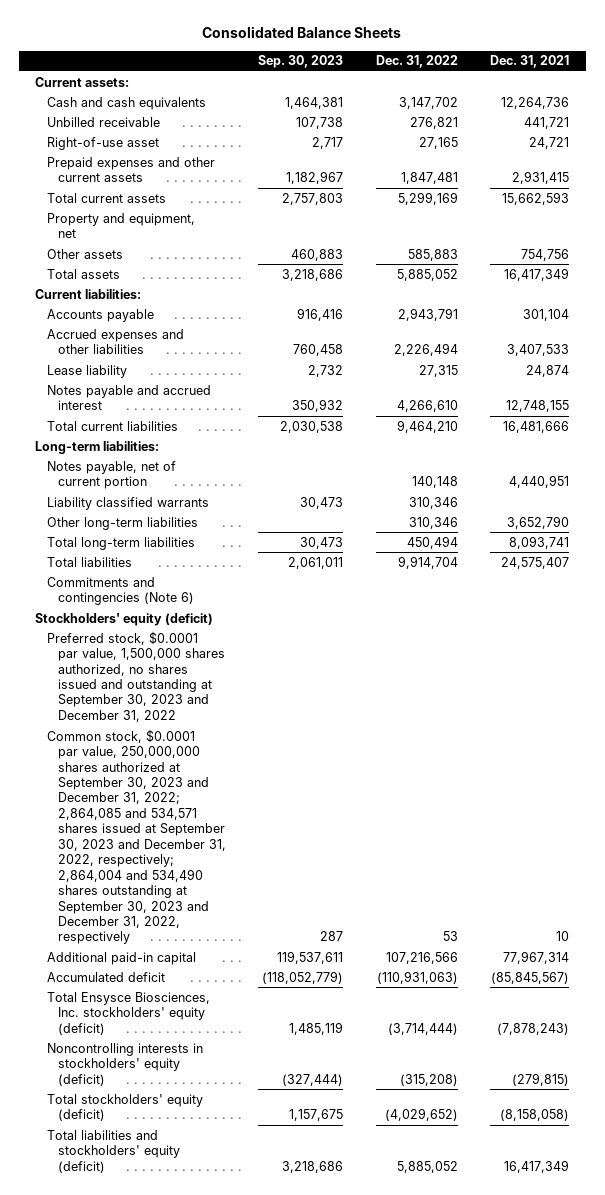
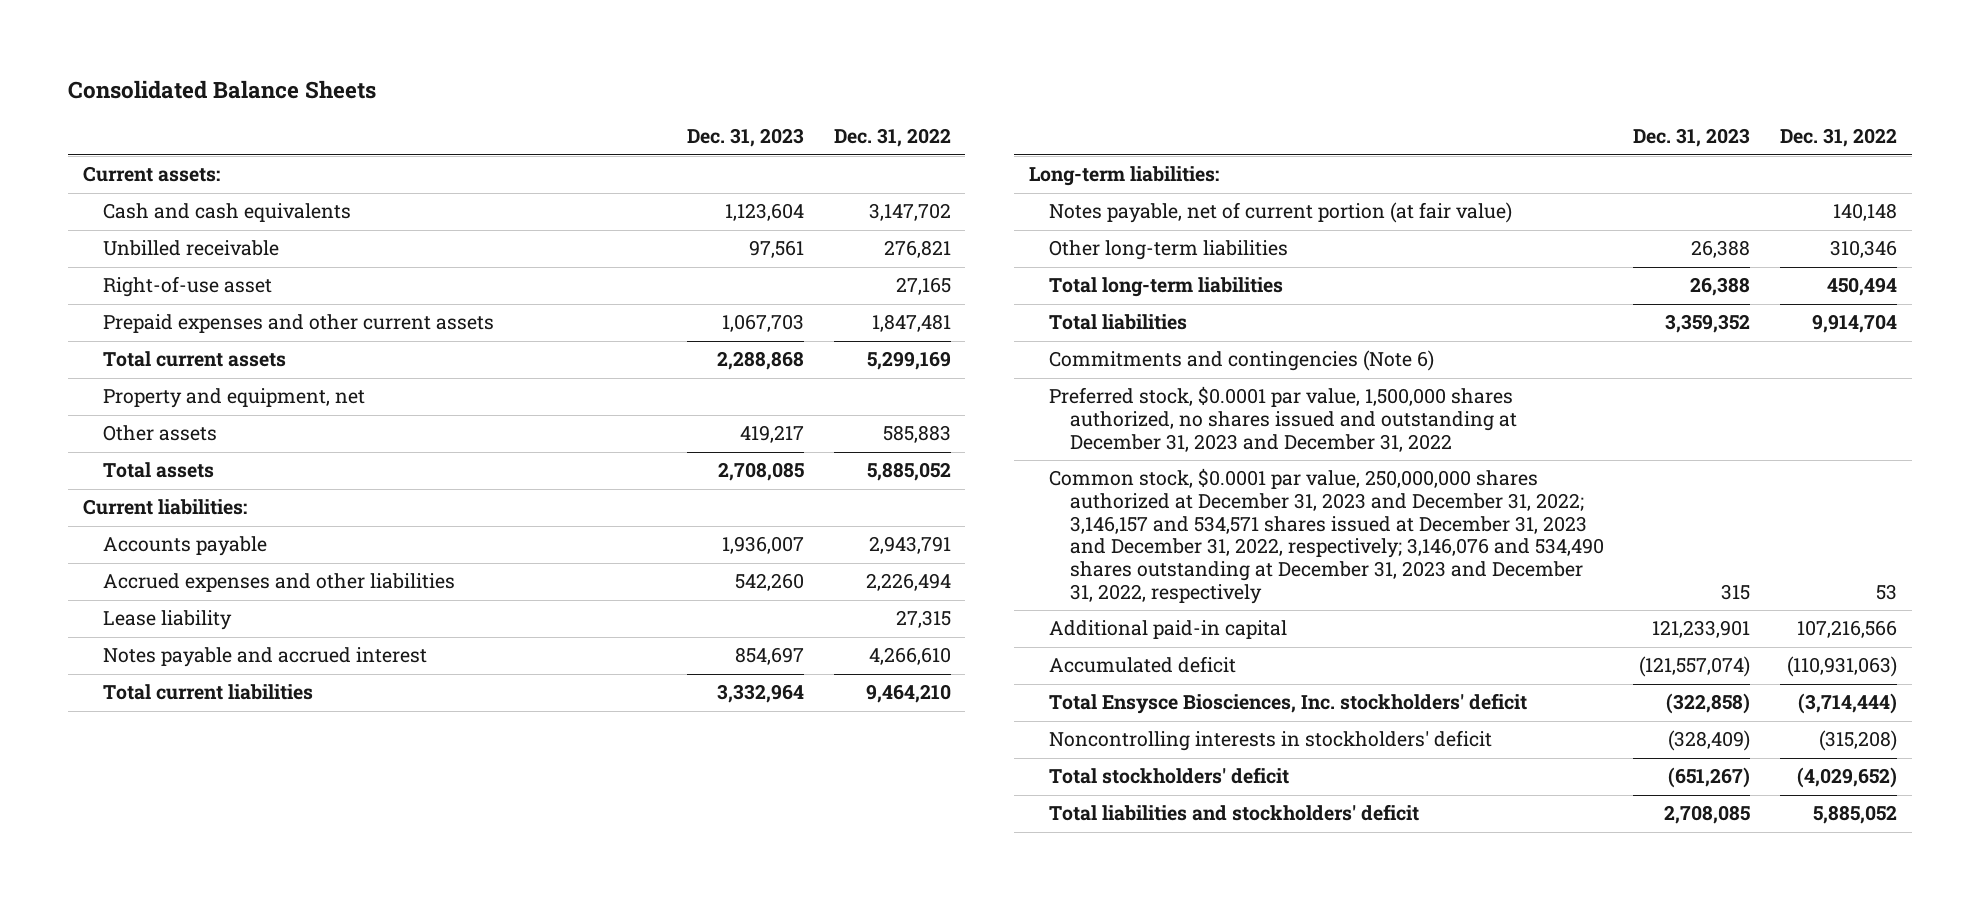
[258,55,344,69] Sep. 30, 2023 -> none
[490,55,570,69] Dec. 31, 2021 -> none
none -> [687,128,805,148] Dec. 31, 2023
[46,496,209,510] Liability classified warrants -> none
[46,460,176,490] Notes payable, net of current portion -> [1049,202,1513,224] Notes payable, net of current portion (at fair value)
[35,612,214,626] Stockholders' equity (deficit) -> none
[46,630,225,722] Preferred stock, $0.0001 par value, 1,500,000 shares authorized, no shares issued and outstanding at September 30, 2023 and December 31, 2022 -> [1049,386,1517,452] Preferred stock, $0.0001 par value, 1,500,000 shares authorized, no shares issued and outstanding at December 31, 2023 and December 31, 2022
[46,728,226,945] Common stock, $0.0001 par value, 250,000,000 shares authorized at September 30, 2023 and December 31, 2022; 2,864,085 and 534,571 shares issued at September 30, 2023 and December 31, 2022, respectively; 2,864,004 and 534,490 shares outstanding at September 30, 2023 and December 31, 2022, respectively -> [1049,468,1604,604] Common stock, $0.0001 par value, 250,000,000 shares authorized at December 31, 2023 and December 31, 2022; 3,146,157 and 534,571 shares issued at December 31, 2023 and December 31, 2022, respectively; 3,146,076 and 534,490 shares outstanding at December 31, 2023 and December 31, 2022, respectively
[46,991,210,1035] Total Ensysce Biosciences, Inc. stockholders' equity (deficit) -> [1049,693,1528,715] Total Ensysce Biosciences, Inc. stockholders' deficit
[46,1042,203,1086] Noncontrolling interests in stockholders' equity (deficit) -> [1049,730,1493,752] Noncontrolling interests in stockholders' deficit
[46,1093,203,1122] Total stockholders' equity (deficit) -> [1049,767,1290,785] Total stockholders' deficit
[46,1129,180,1173] Total liabilities and stockholders' equity (deficit) -> [1049,804,1420,822] Total liabilities and stockholders' deficit

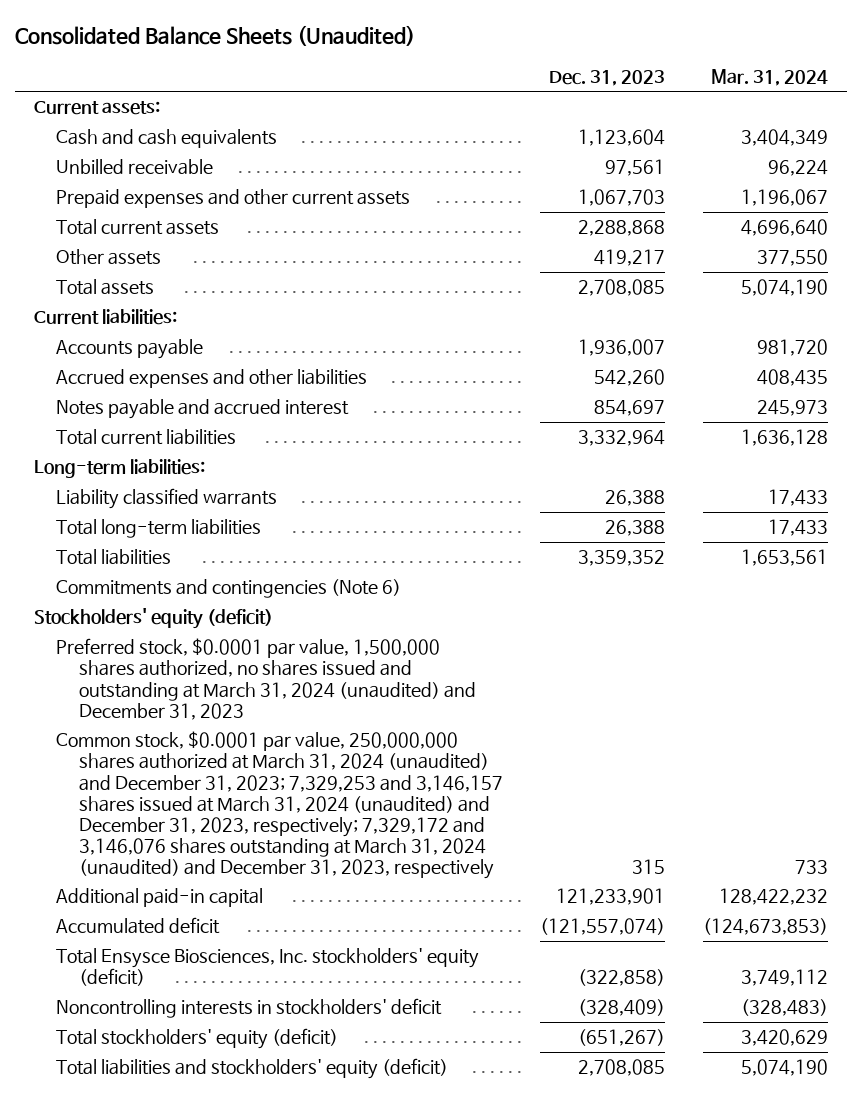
[67,80,376,100] Consolidated Balance Sheets -> [15,25,416,47] Consolidated Balance Sheets (Unaudited)
[833,128,951,148] Dec. 31, 2022 -> none
none -> [710,68,828,86] Mar. 31, 2024
[103,276,273,298] Right-of-use asset -> none
[103,388,366,409] Property and equipment, net -> none
[103,610,233,631] Lease liability -> none
[1049,202,1513,224] Notes payable, net of current portion (at fair value) -> none
[1049,240,1289,261] Other long-term liabilities -> [56,488,278,510] Liability classified warrants
none -> [33,608,273,630] Stockholders' equity (deficit)
[1049,386,1517,452] Preferred stock, $0.0001 par value, 1,500,000 shares authorized, no shares issued and outstanding at December 31, 2023 and December 31, 2022 -> [56,638,476,720] Preferred stock, $0.0001 par value, 1,500,000 shares authorized, no shares issued and outstanding at March 31, 2024 (unaudited) and December 31, 2023
[1049,468,1604,604] Common stock, $0.0001 par value, 250,000,000 shares authorized at December 31, 2023 and December 31, 2022; 3,146,157 and 534,571 shares issued at December 31, 2023 and December 31, 2022, respectively; 3,146,076 and 534,490 shares outstanding at December 31, 2023 and December 31, 2022, respectively -> [56,731,503,879] Common stock, $0.0001 par value, 250,000,000 shares authorized at March 31, 2024 (unaudited) and December 31, 2023; 7,329,253 and 3,146,157 shares issued at March 31, 2024 (unaudited) and December 31, 2023, respectively; 7,329,172 and 3,146,076 shares outstanding at March 31, 2024 (unaudited) and December 31, 2023, respectively
[1049,693,1528,715] Total Ensysce Biosciences, Inc. stockholders' deficit -> [56,948,480,987] Total Ensysce Biosciences, Inc. stockholders' equity (deficit)
[1049,767,1290,785] Total stockholders' deficit -> [56,1028,339,1050] Total stockholders' equity (deficit)
[1049,804,1420,822] Total liabilities and stockholders' deficit -> [56,1058,449,1080] Total liabilities and stockholders' equity (deficit)

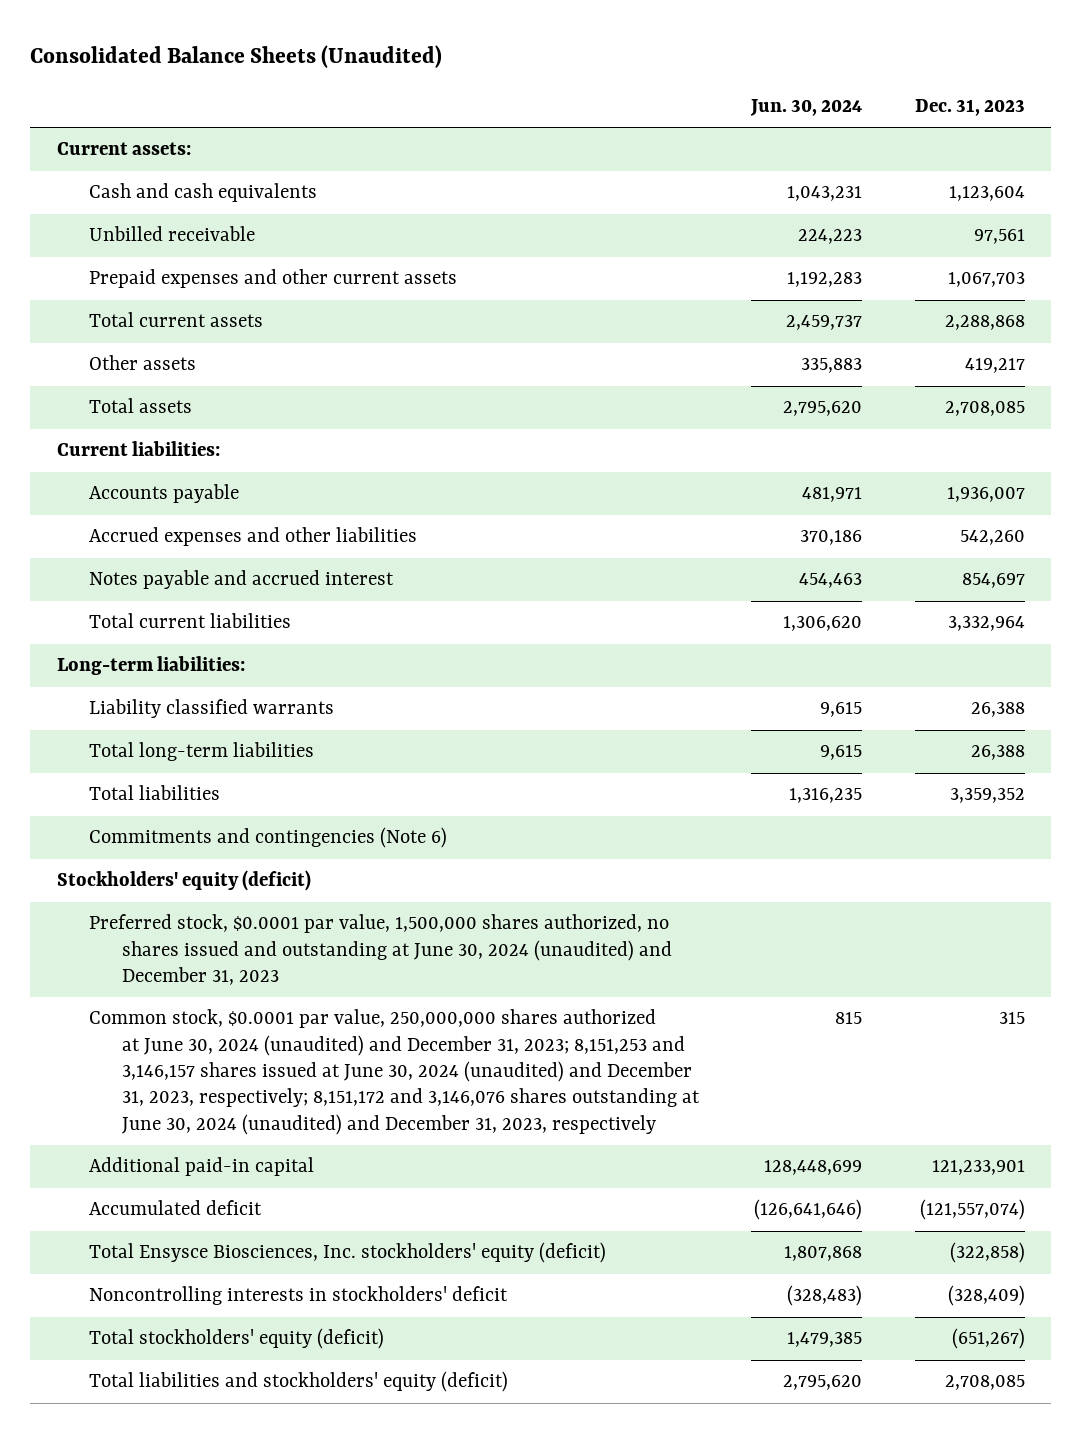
[710,68,828,86] Mar. 31, 2024 -> none
none -> [750,99,863,117] Jun. 30, 2024
[56,638,476,720] Preferred stock, $0.0001 par value, 1,500,000 shares authorized, no shares issued and outstanding at March 31, 2024 (unaudited) and December 31, 2023 -> [89,914,672,986] Preferred stock, $0.0001 par value, 1,500,000 shares authorized, no shares issued and outstanding at June 30, 2024 (unaudited) and December 31, 2023
[56,731,503,879] Common stock, $0.0001 par value, 250,000,000 shares authorized at March 31, 2024 (unaudited) and December 31, 2023; 7,329,253 and 3,146,157 shares issued at March 31, 2024 (unaudited) and December 31, 2023, respectively; 7,329,172 and 3,146,076 shares outstanding at March 31, 2024 (unaudited) and December 31, 2023, respectively -> [89,1009,700,1135] Common stock, $0.0001 par value, 250,000,000 shares authorized at June 30, 2024 (unaudited) and December 31, 2023; 8,151,253 and 3,146,157 shares issued at June 30, 2024 (unaudited) and December 31, 2023, respectively; 8,151,172 and 3,146,076 shares outstanding at June 30, 2024 (unaudited) and December 31, 2023, respectively

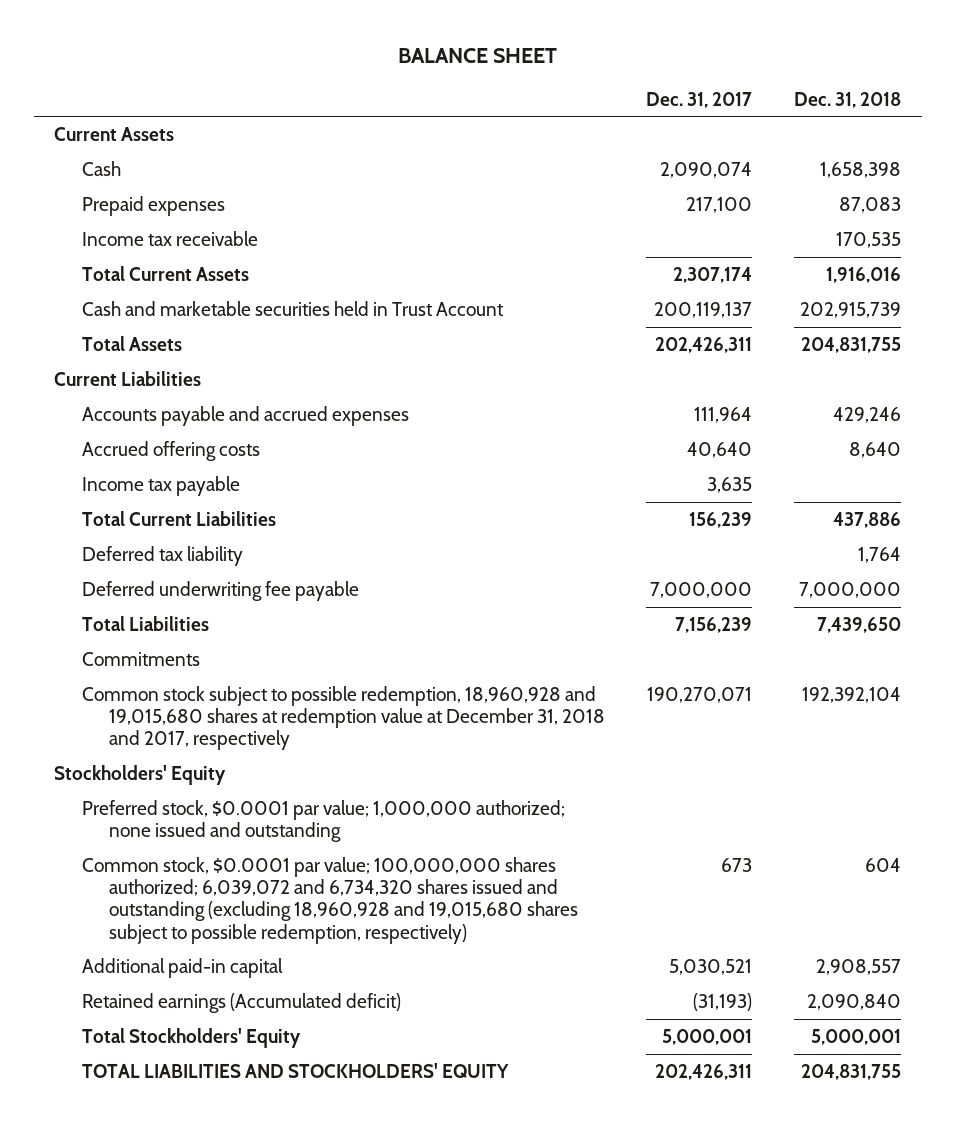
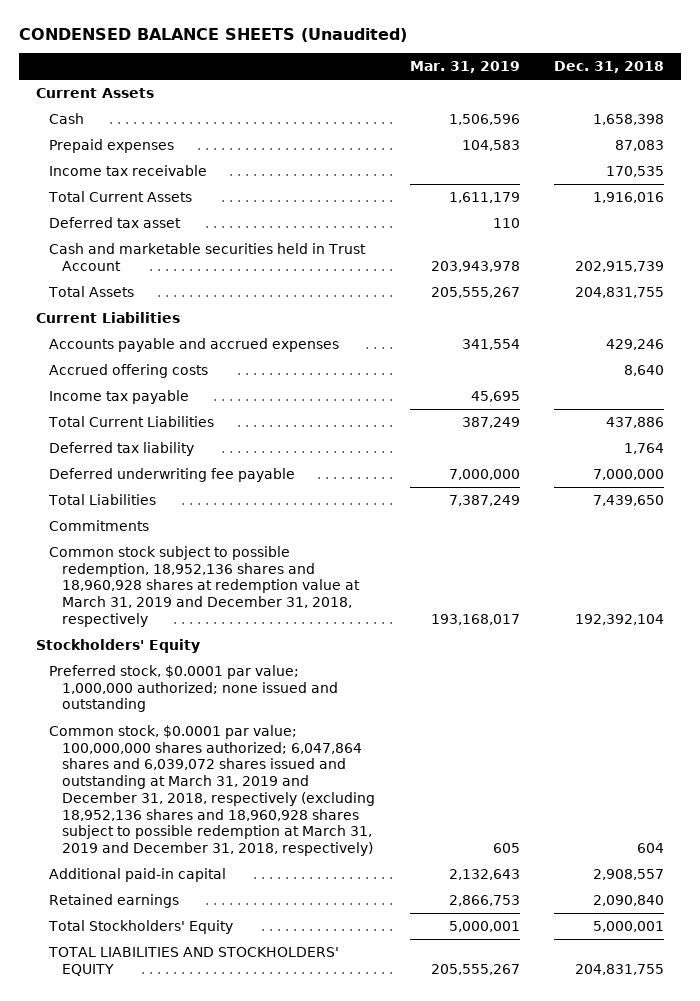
[397,47,557,63] BALANCE SHEET -> [18,27,407,42] CONDENSED BALANCE SHEETS (Unaudited)
[646,91,753,108] Dec. 31, 2017 -> none
none -> [409,61,520,74] Mar. 31, 2019
none -> [49,216,182,228] Deferred tax asset
[81,685,605,751] Common stock subject to possible redemption, 18,960,928 and 19,015,680 shares at redemption value at December 31, 2018 and 2017, respectively -> [49,545,361,627] Common stock subject to possible redemption, 18,952,136 shares and 18,960,928 shares at redemption value at March 31, 2019 and December 31, 2018, respectively
[81,856,578,944] Common stock, $0.0001 par value; 100,000,000 shares authorized; 6,039,072 and 6,734,320 shares issued and outstanding (excluding 18,960,928 and 19,015,680 shares subject to possible redemption, respectively) -> [49,724,376,856] Common stock, $0.0001 par value; 100,000,000 shares authorized; 6,047,864 shares and 6,039,072 shares issued and outstanding at March 31, 2019 and December 31, 2018, respectively (excluding 18,952,136 shares and 18,960,928 shares subject to possible redemption at March 31, 2019 and December 31, 2018, respectively)
[81,992,401,1013] Retained earnings (Accumulated deficit) -> [49,893,180,908] Retained earnings

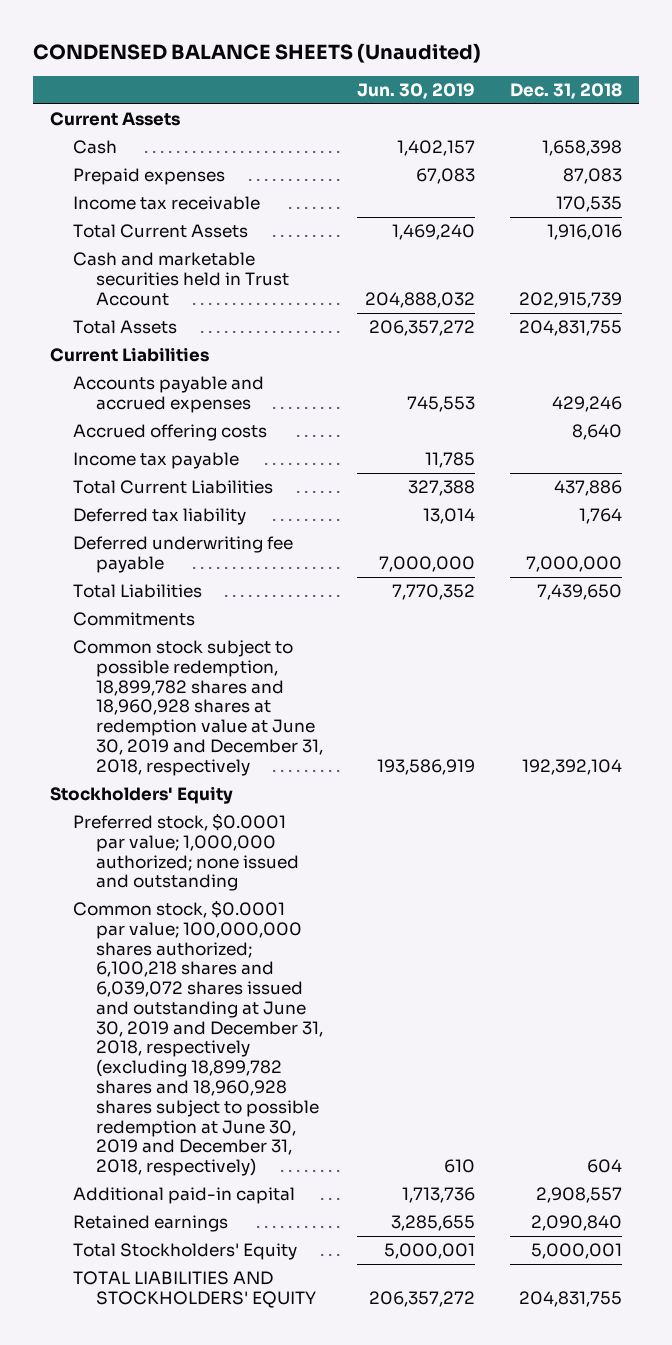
[409,61,520,74] Mar. 31, 2019 -> none
none -> [357,82,476,99] Jun. 30, 2019
[49,216,182,228] Deferred tax asset -> none
[49,545,361,627] Common stock subject to possible redemption, 18,952,136 shares and 18,960,928 shares at redemption value at March 31, 2019 and December 31, 2018, respectively -> [73,640,323,776] Common stock subject to possible redemption, 18,899,782 shares and 18,960,928 shares at redemption value at June 30, 2019 and December 31, 2018, respectively
[49,724,376,856] Common stock, $0.0001 par value; 100,000,000 shares authorized; 6,047,864 shares and 6,039,072 shares issued and outstanding at March 31, 2019 and December 31, 2018, respectively (excluding 18,952,136 shares and 18,960,928 shares subject to possible redemption at March 31, 2019 and December 31, 2018, respectively) -> [73,900,323,1177] Common stock, $0.0001 par value; 100,000,000 shares authorized; 6,100,218 shares and 6,039,072 shares issued and outstanding at June 30, 2019 and December 31, 2018, respectively (excluding 18,899,782 shares and 18,960,928 shares subject to possible redemption at June 30, 2019 and December 31, 2018, respectively)

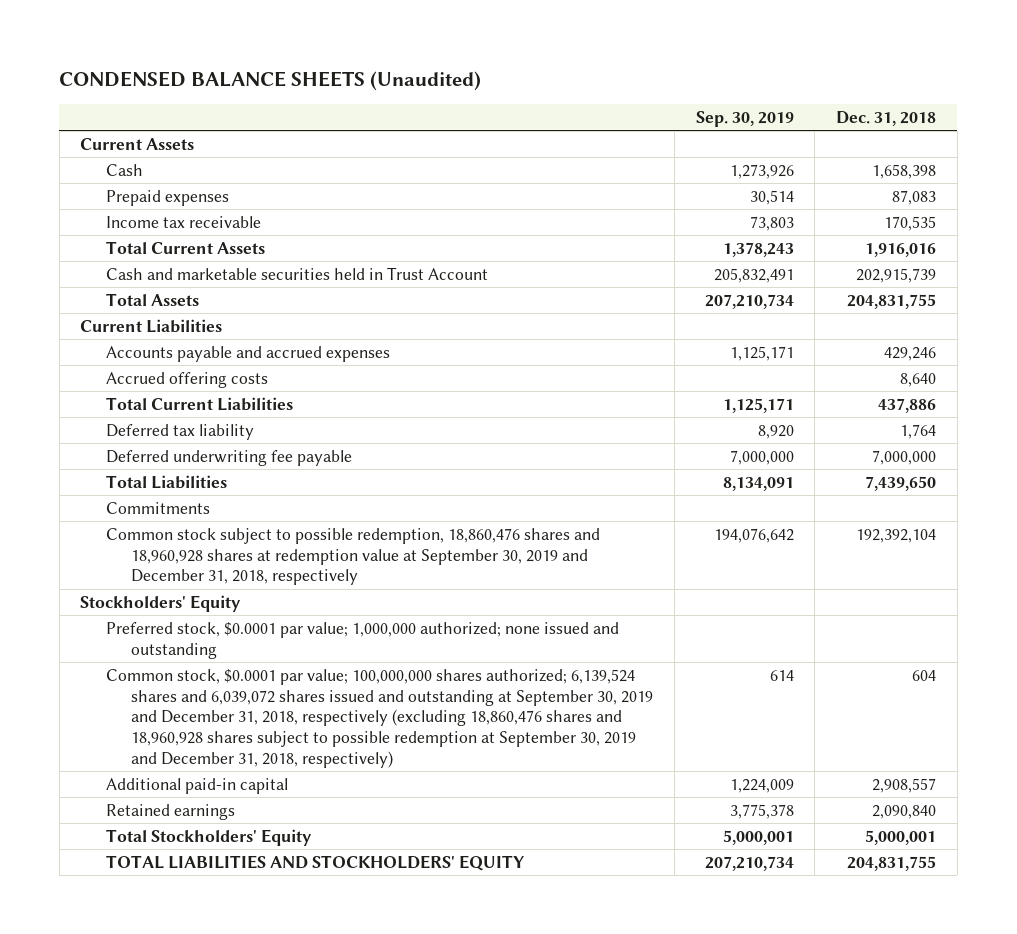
[357,82,476,99] Jun. 30, 2019 -> none
none -> [695,110,794,127] Sep. 30, 2019
[73,452,240,470] Income tax payable -> none
[73,640,323,776] Common stock subject to possible redemption, 18,899,782 shares and 18,960,928 shares at redemption value at June 30, 2019 and December 31, 2018, respectively -> [105,527,600,586] Common stock subject to possible redemption, 18,860,476 shares and 18,960,928 shares at redemption value at September 30, 2019 and December 31, 2018, respectively
[73,900,323,1177] Common stock, $0.0001 par value; 100,000,000 shares authorized; 6,100,218 shares and 6,039,072 shares issued and outstanding at June 30, 2019 and December 31, 2018, respectively (excluding 18,899,782 shares and 18,960,928 shares subject to possible redemption at June 30, 2019 and December 31, 2018, respectively) -> [105,668,653,768] Common stock, $0.0001 par value; 100,000,000 shares authorized; 6,139,524 shares and 6,039,072 shares issued and outstanding at September 30, 2019 and December 31, 2018, respectively (excluding 18,860,476 shares and 18,960,928 shares subject to possible redemption at September 30, 2019 and December 31, 2018, respectively)

